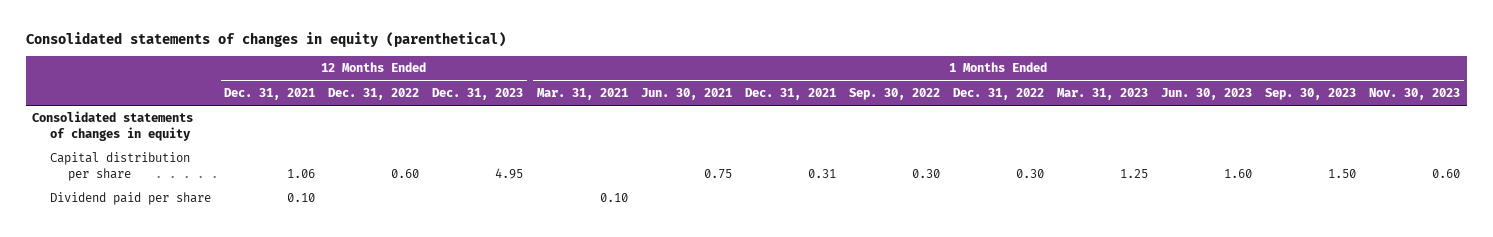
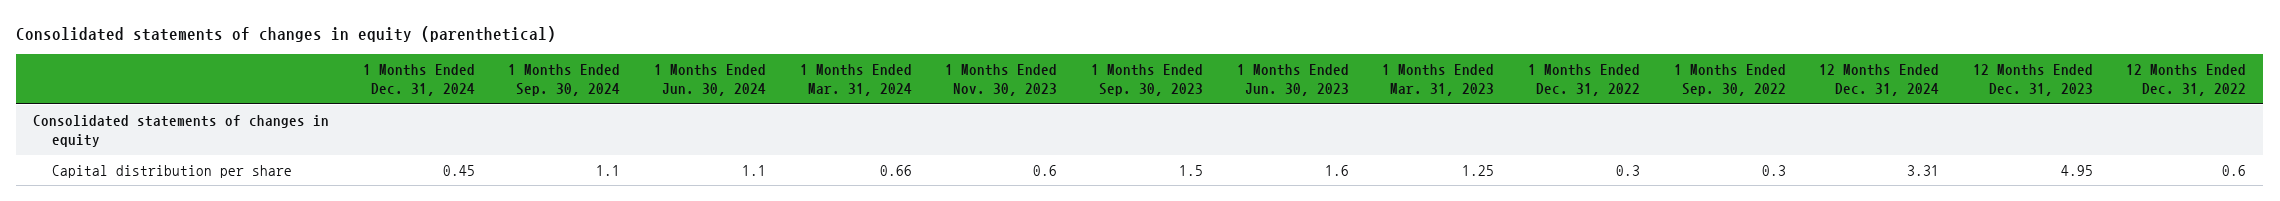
[224,87,316,100] Dec. 31, 2021 -> none
[536,87,628,100] Mar. 31, 2021 -> none
[640,87,732,100] Jun. 30, 2021 -> none
[744,87,836,100] Dec. 31, 2021 -> none
none -> [362,63,475,97] 1 Months Ended Dec. 31, 2024
none -> [508,63,621,97] 1 Months Ended Sep. 30, 2024
none -> [654,63,767,97] 1 Months Ended Jun. 30, 2024
none -> [799,63,912,97] 1 Months Ended Mar. 31, 2024
none -> [1819,63,1940,97] 12 Months Ended Dec. 31, 2024
[50,192,212,206] Dividend paid per share -> none
[391,168,420,178] 0.60 -> [2222,164,2247,176] 0.6
[911,168,940,178] 0.30 -> [1761,164,1786,176] 0.3
[1015,168,1044,178] 0.30 -> [1615,164,1640,176] 0.3
[1224,168,1253,178] 1.60 -> [1324,164,1349,176] 1.6
[1328,168,1357,178] 1.50 -> [1179,164,1204,176] 1.5
[1432,168,1461,178] 0.60 -> [1033,164,1058,176] 0.6

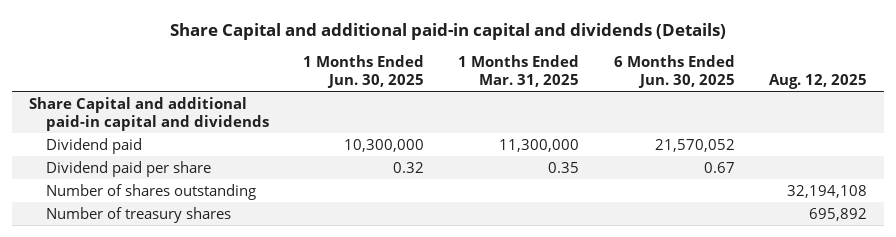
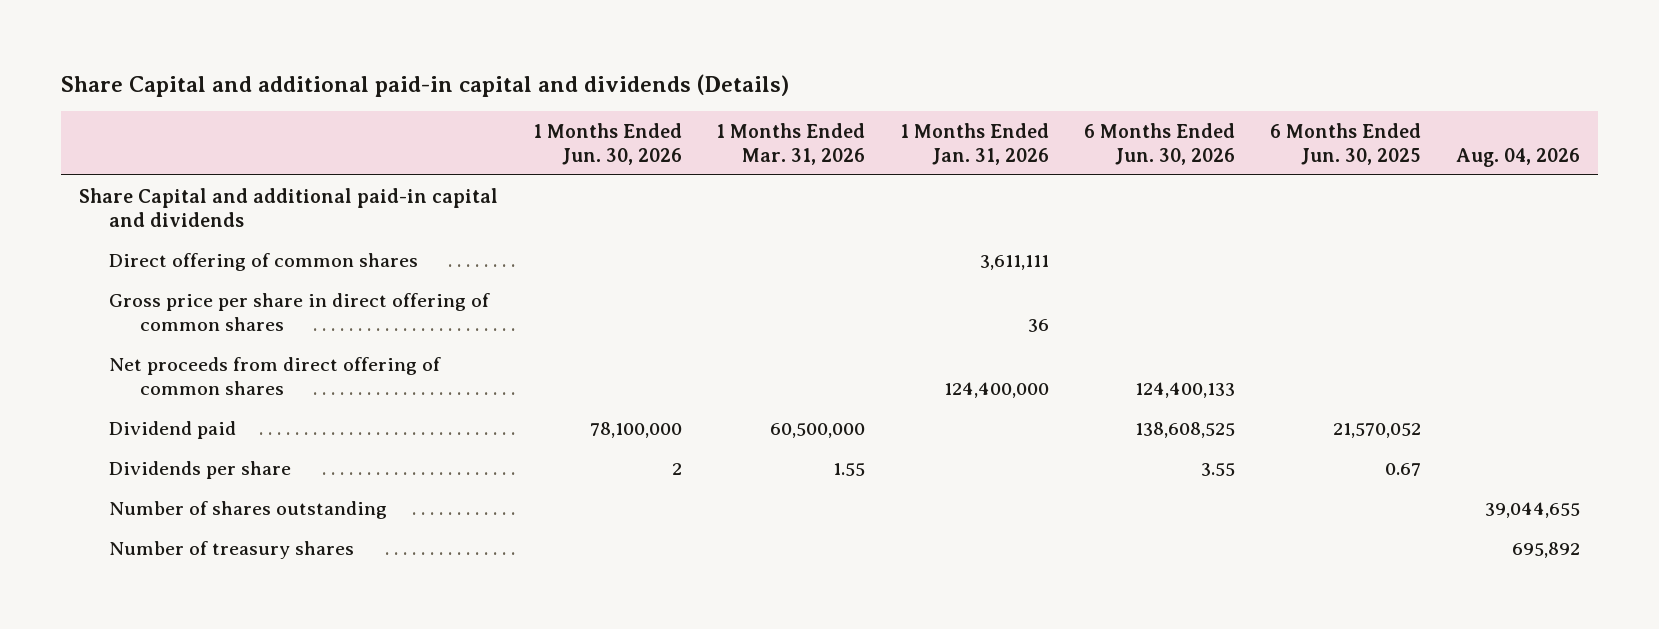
[303,55,425,89] 1 Months Ended Jun. 30, 2025 -> none
[458,55,580,88] 1 Months Ended Mar. 31, 2025 -> none
[768,74,867,90] Aug. 12, 2025 -> none
none -> [532,122,682,165] 1 Months Ended Jun. 30, 2026
none -> [716,122,866,165] 1 Months Ended Mar. 31, 2026
none -> [900,122,1050,165] 1 Months Ended Jan. 31, 2026
none -> [1084,122,1236,165] 6 Months Ended Jun. 30, 2026
none -> [1456,147,1581,167] Aug. 04, 2026
none -> [109,252,419,271] Direct offering of common shares
none -> [109,292,491,331] Gross price per share in direct offering of common shares
none -> [109,356,442,395] Net proceeds from direct offering of common shares
[46,160,212,177] Dividend paid per share -> [109,460,292,479] Dividends per share

